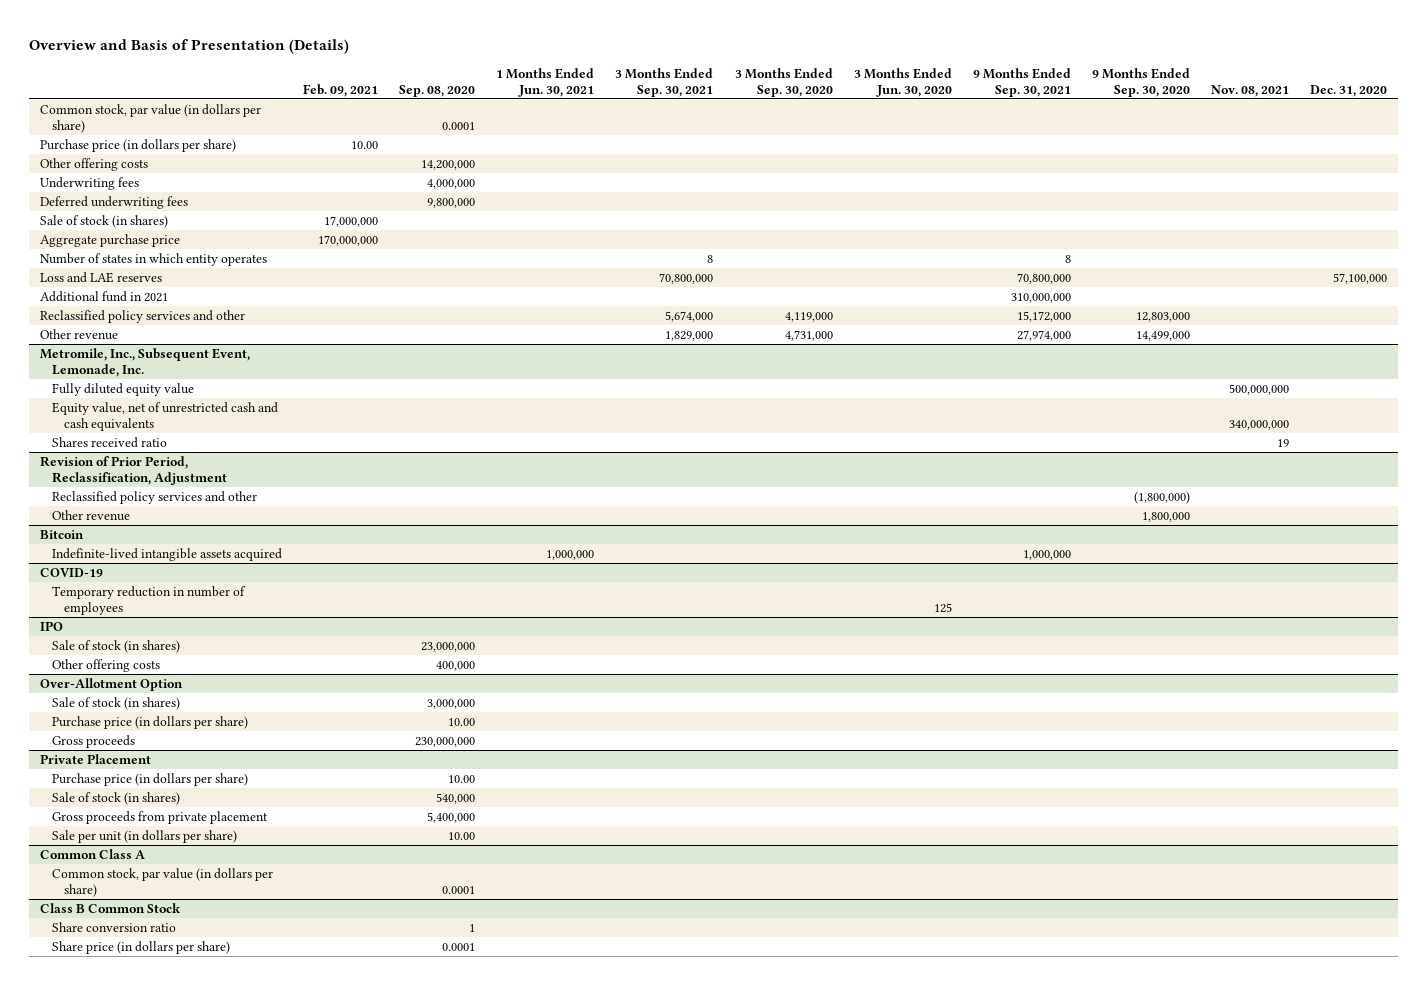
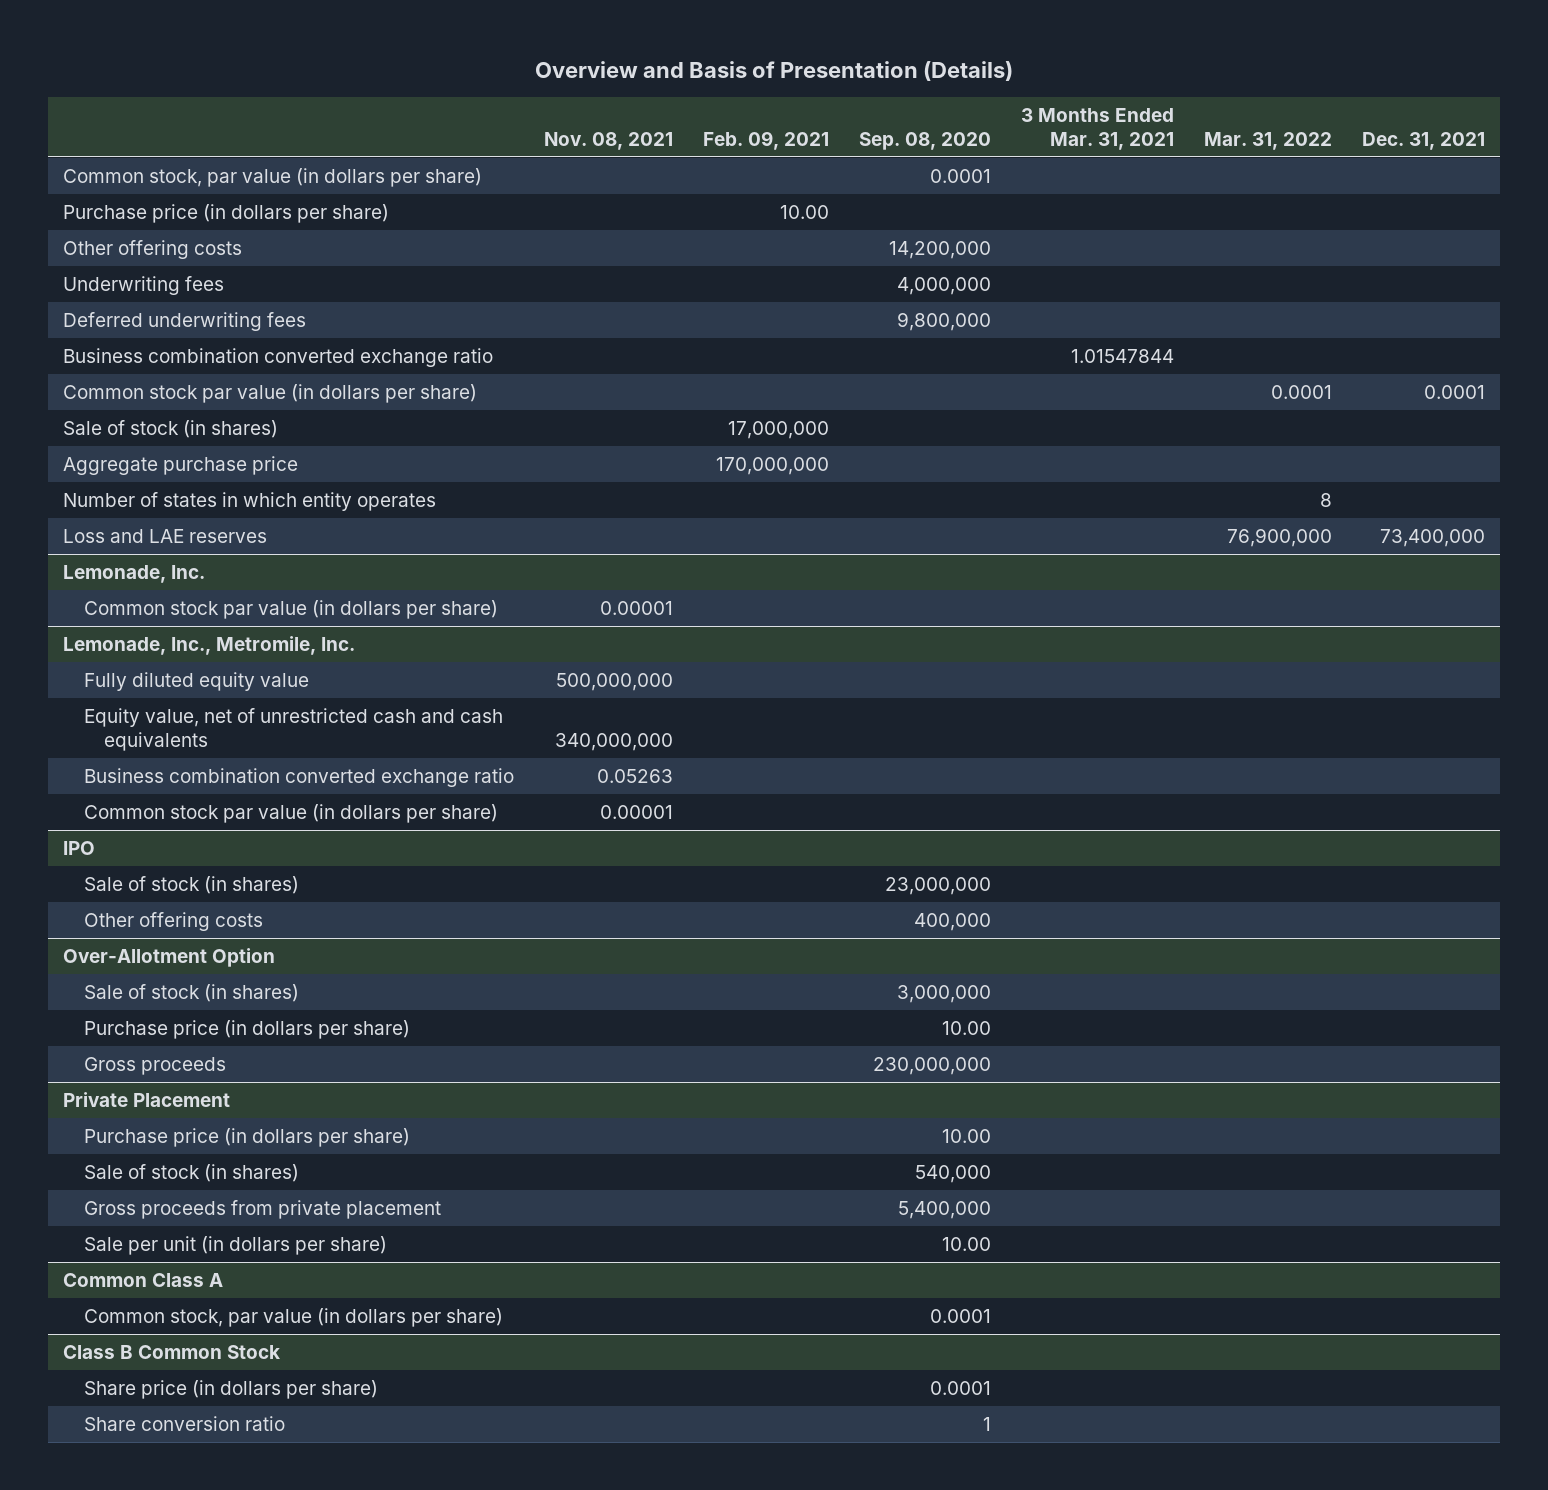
[496,67,595,97] 1 Months Ended Jun. 30, 2021 -> none
[615,67,714,97] 3 Months Ended Sep. 30, 2021 -> none
[734,67,833,97] 3 Months Ended Sep. 30, 2020 -> none
[853,67,952,97] 3 Months Ended Jun. 30, 2020 -> none
[972,67,1071,97] 9 Months Ended Sep. 30, 2021 -> none
[1091,67,1190,97] 9 Months Ended Sep. 30, 2020 -> none
[1310,84,1388,97] Dec. 31, 2020 -> none
none -> [1020,108,1174,150] 3 Months Ended Mar. 31, 2021
none -> [1203,131,1332,150] Mar. 31, 2022
none -> [1361,131,1485,150] Dec. 31, 2021
none -> [63,348,494,368] Business combination converted exchange ratio
none -> [63,384,478,404] Common stock par value (in dollars per share)
[39,291,168,303] Additional fund in 2021 -> none
[39,310,245,324] Reclassified policy services and other -> none
[39,329,118,341] Other revenue -> none
none -> [63,565,206,584] Lemonade, Inc.
none -> [83,600,498,620] Common stock par value (in dollars per share)
[39,348,250,377] Metromile, Inc., Subsequent Event, Lemonade, Inc. -> [63,636,356,656] Lemonade, Inc., Metromile, Inc.
[51,437,167,449] Shares received ratio -> none
[39,456,227,485] Revision of Prior Period, Reclassification, Adjustment -> none
[51,491,257,505] Reclassified policy services and other -> none
[51,510,130,522] Other revenue -> none
[39,530,84,540] Bitcoin -> none
[51,548,282,562] Indefinite-lived intangible assets acquired -> none
[39,568,103,578] COVID-19 -> none
[51,586,246,615] Temporary reduction in number of employees -> none
none -> [83,768,514,788] Business combination converted exchange ratio
none -> [83,804,498,824] Common stock par value (in dollars per share)
[51,922,176,933] Share conversion ratio -> [83,1416,285,1432] Share conversion ratio

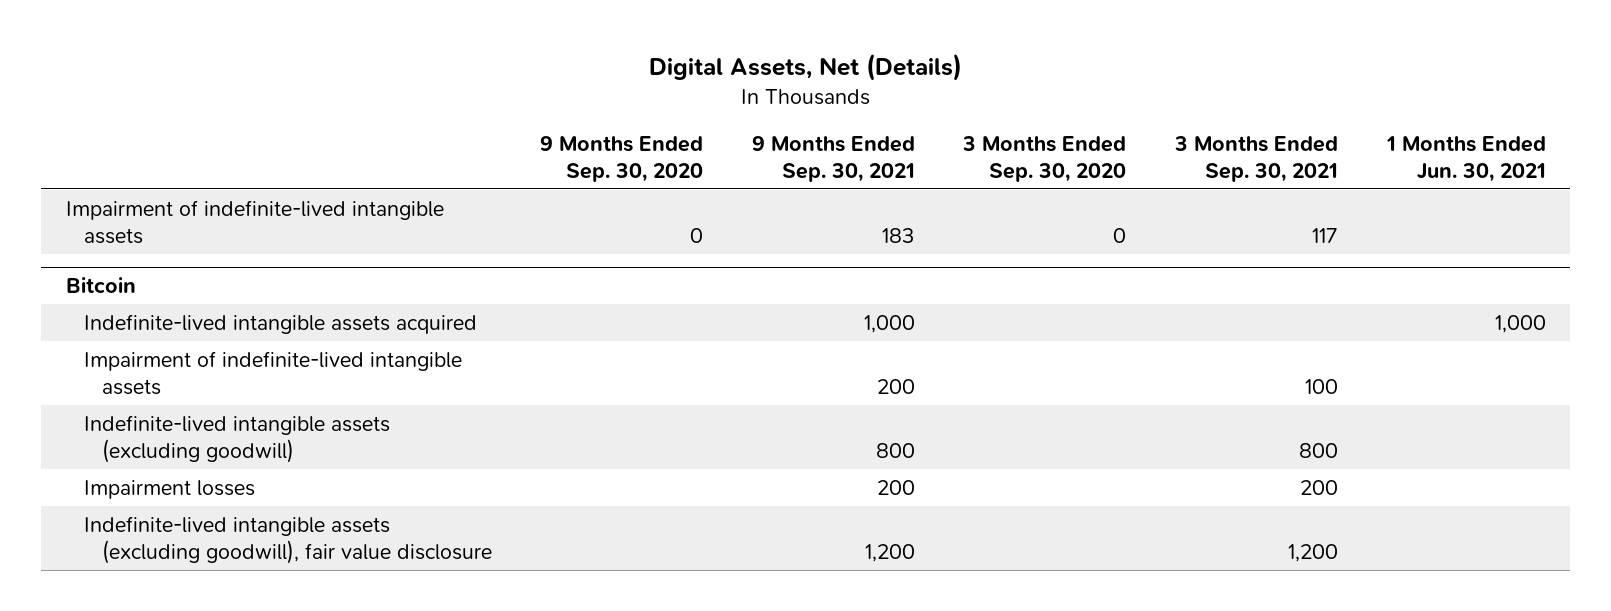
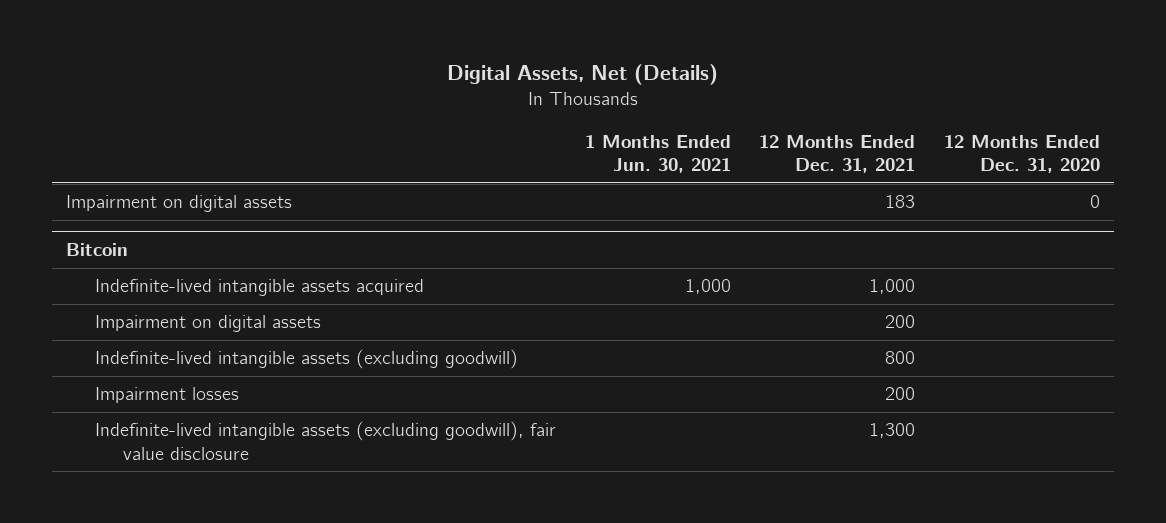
[540,135,704,182] 9 Months Ended Sep. 30, 2020 -> none
[751,135,915,182] 9 Months Ended Sep. 30, 2021 -> none
[962,135,1127,182] 3 Months Ended Sep. 30, 2020 -> none
[1174,135,1339,182] 3 Months Ended Sep. 30, 2021 -> none
none -> [759,134,916,174] 12 Months Ended Dec. 31, 2021
none -> [943,134,1100,174] 12 Months Ended Dec. 31, 2020
[65,199,444,244] Impairment of indefinite-lived intangible assets -> [66,195,293,213] Impairment on digital assets
[83,350,462,395] Impairment of indefinite-lived intangible assets -> [94,315,321,333] Impairment on digital assets

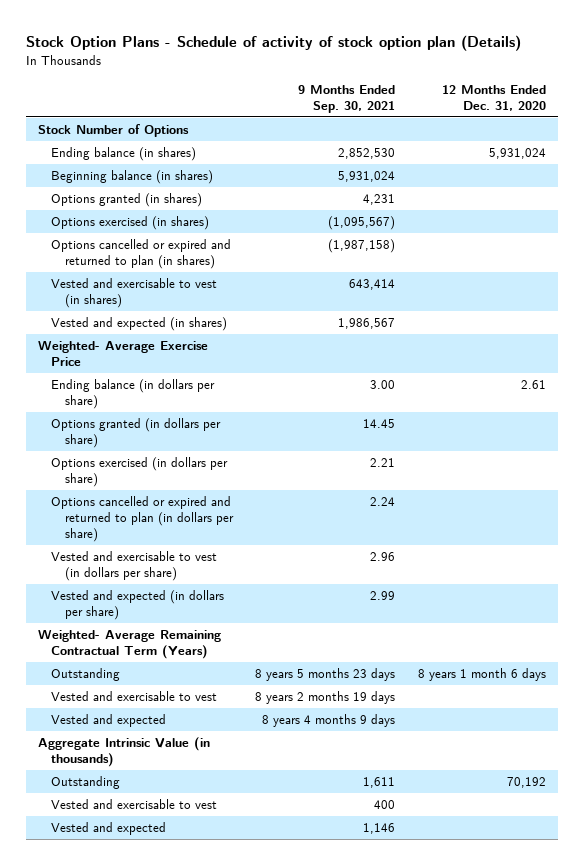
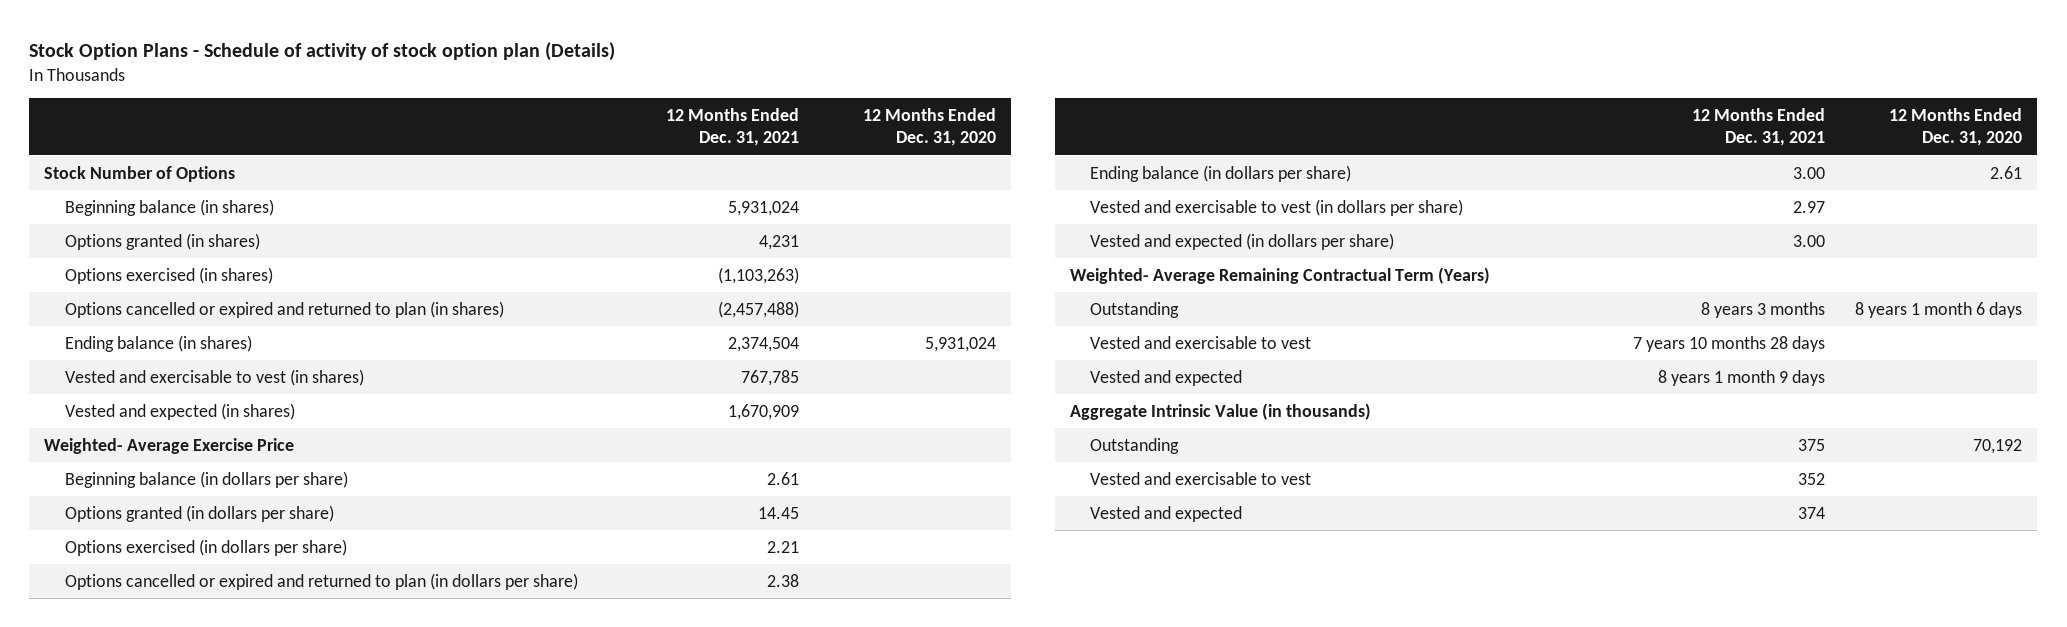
[298,84,396,113] 9 Months Ended Sep. 30, 2021 -> none
none -> [666,107,800,147] 12 Months Ended Dec. 31, 2021
[51,147,197,162] Ending balance (in shares) -> [64,334,252,352] Ending balance (in shares)
none -> [64,470,348,488] Beginning balance (in dollars per share)
[51,379,216,410] Ending balance (in dollars per share) -> [1090,164,1352,182] Ending balance (in dollars per share)

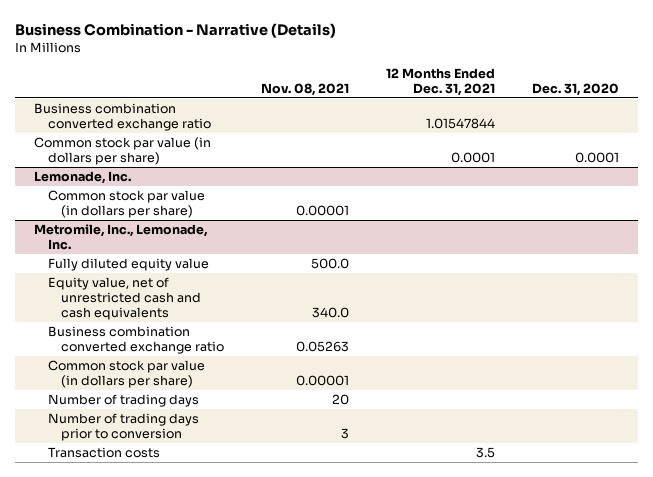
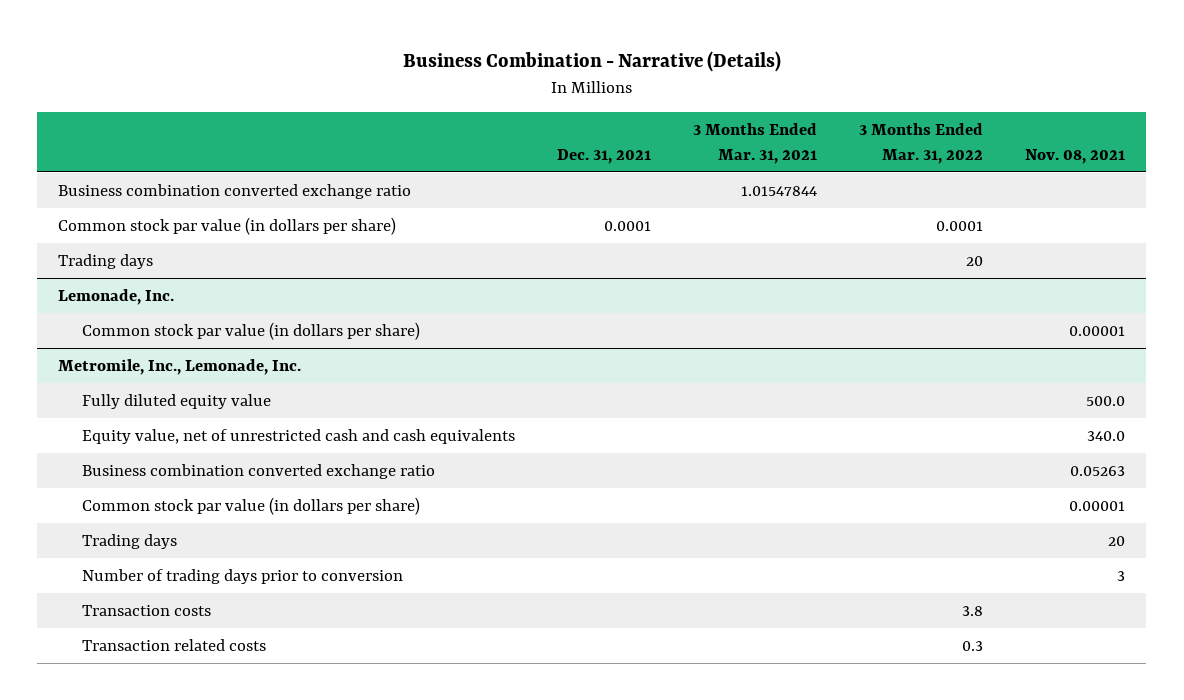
[386,67,496,97] 12 Months Ended Dec. 31, 2021 -> none
[532,83,620,97] Dec. 31, 2020 -> none
none -> [557,148,652,164] Dec. 31, 2021
none -> [693,123,818,164] 3 Months Ended Mar. 31, 2021
none -> [859,123,984,164] 3 Months Ended Mar. 31, 2022
none -> [58,254,154,270] Trading days
[47,393,199,407] Number of trading days -> [81,534,177,550] Trading days
none -> [81,639,266,652] Transaction related costs

